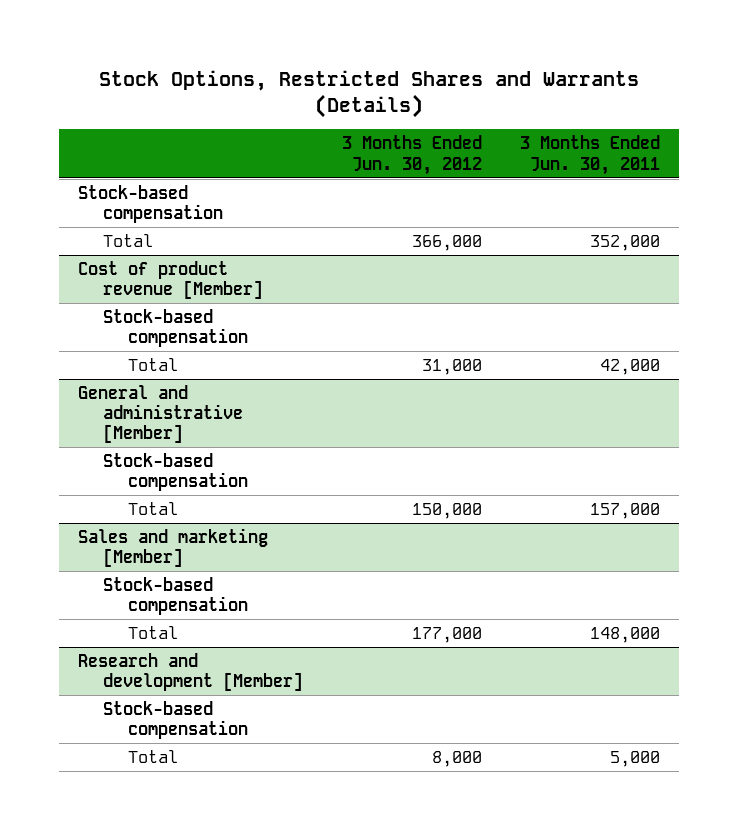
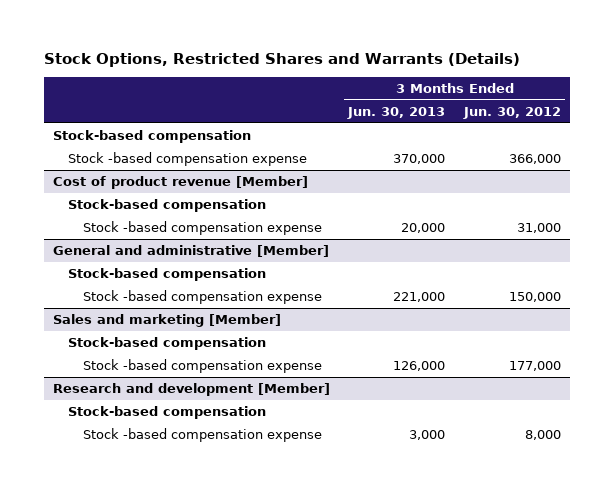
[519,135,660,175] 3 Months Ended Jun. 30, 2011 -> none
none -> [347,107,446,120] Jun. 30, 2013
[103,234,154,248] Total -> [68,152,308,167] Stock -based compensation expense
[127,358,178,372] Total -> [83,221,323,236] Stock -based compensation expense
[127,502,178,516] Total -> [83,290,323,305] Stock -based compensation expense
[127,626,178,640] Total -> [83,359,323,374] Stock -based compensation expense
[127,750,178,764] Total -> [83,428,323,443] Stock -based compensation expense

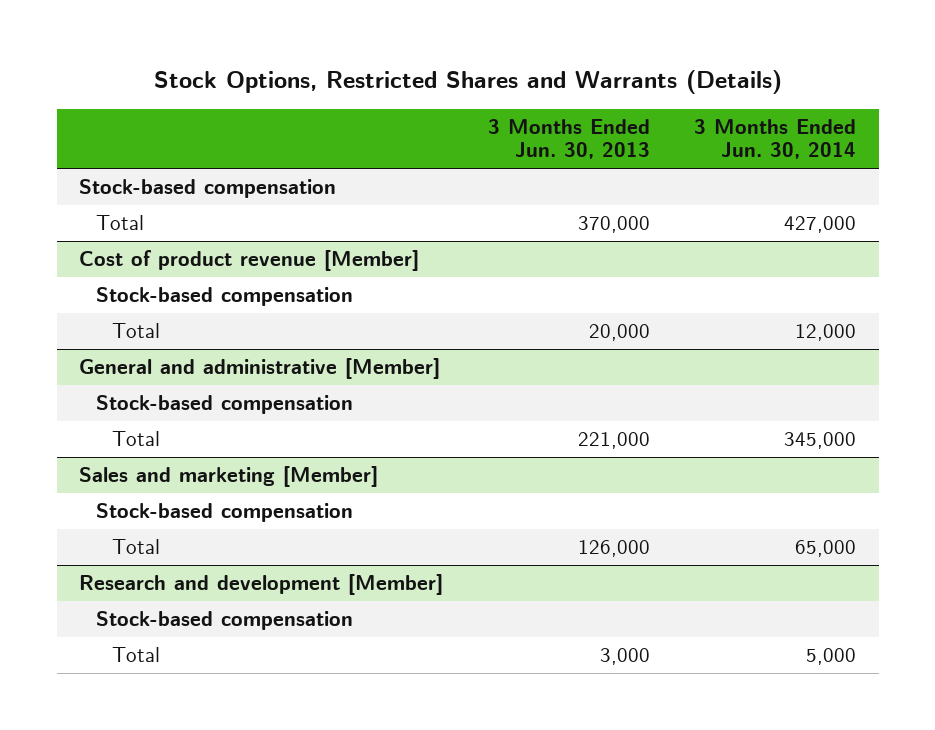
[462,107,561,120] Jun. 30, 2012 -> none
none -> [694,118,857,160] 3 Months Ended Jun. 30, 2014
[68,152,308,167] Stock -based compensation expense -> [95,215,144,231] Total
[83,221,323,236] Stock -based compensation expense -> [112,323,161,339] Total
[83,290,323,305] Stock -based compensation expense -> [112,431,161,447] Total
[83,359,323,374] Stock -based compensation expense -> [112,539,161,555] Total
[83,428,323,443] Stock -based compensation expense -> [112,647,161,663] Total

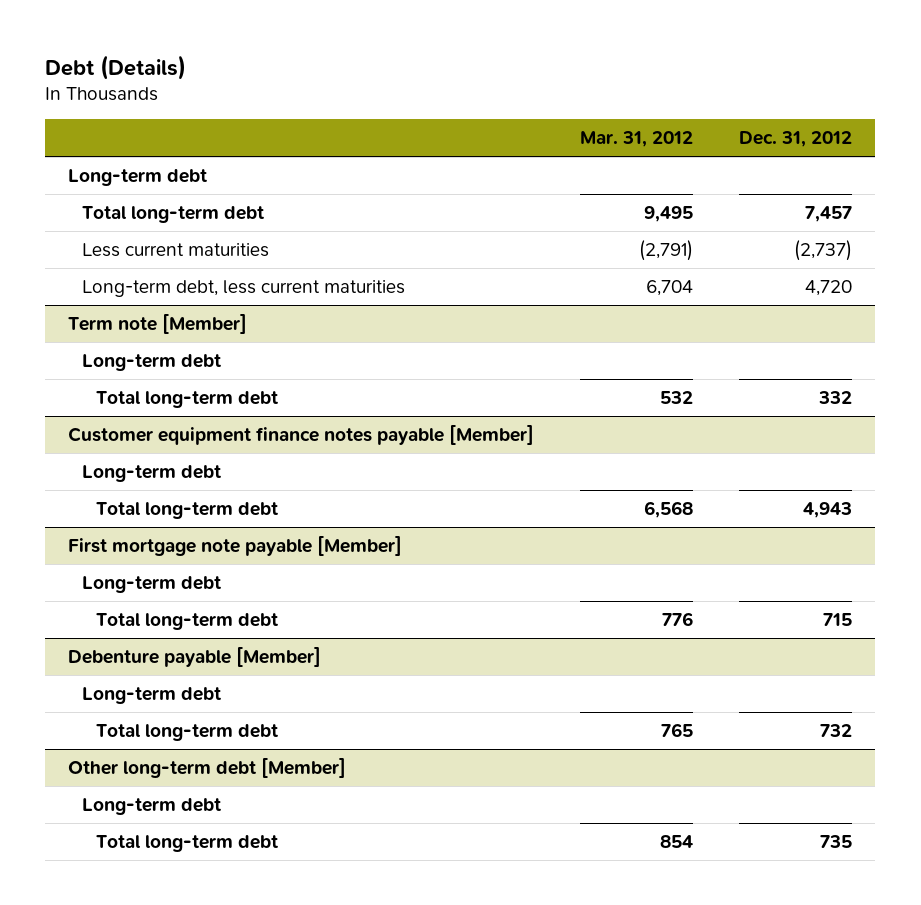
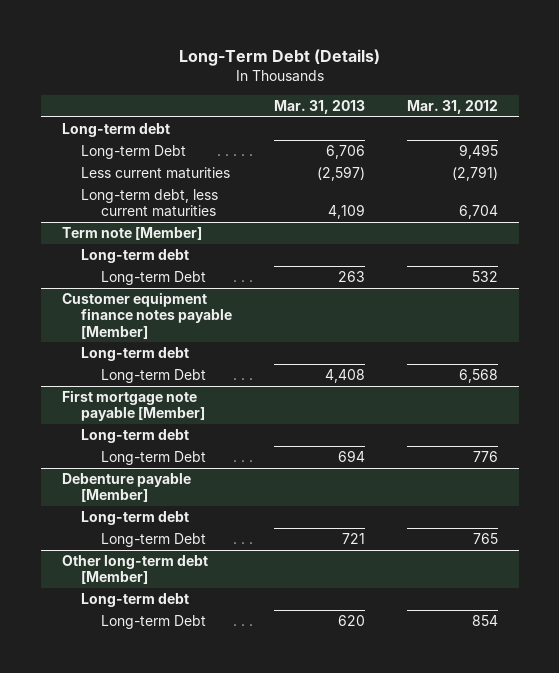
[45,54,187,80] Debt (Details) -> [178,49,380,67] Long-Term Debt (Details)
[739,131,853,148] Dec. 31, 2012 -> none
none -> [273,100,365,115] Mar. 31, 2013
[82,205,265,223] Total long-term debt -> [81,144,187,159] Long-term Debt
[95,390,278,408] Total long-term debt -> [100,270,206,285] Long-term Debt
[95,501,278,519] Total long-term debt -> [100,368,206,383] Long-term Debt
[95,612,278,630] Total long-term debt -> [100,450,206,465] Long-term Debt
[95,723,278,741] Total long-term debt -> [100,532,206,547] Long-term Debt
[95,834,278,852] Total long-term debt -> [100,614,206,629] Long-term Debt

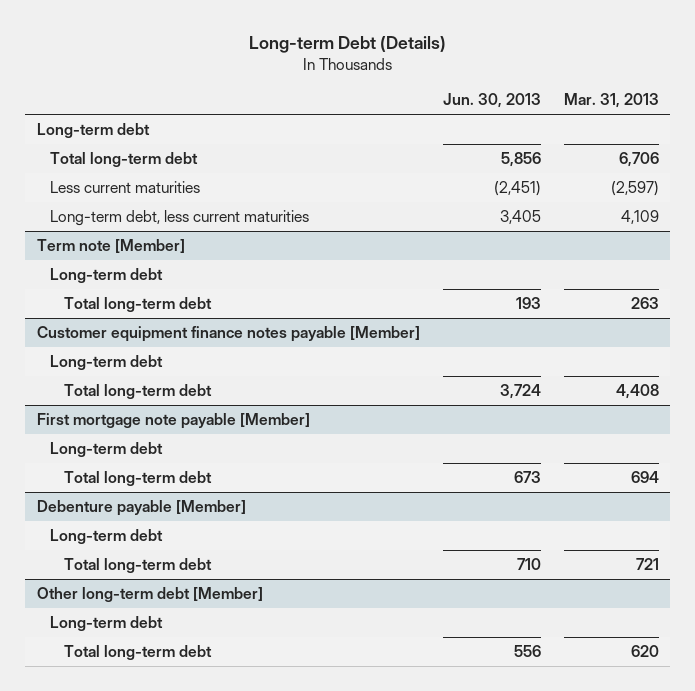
[178,49,380,67] Long-Term Debt (Details) -> [248,36,446,54] Long-term Debt (Details)
[406,100,498,115] Mar. 31, 2012 -> none
none -> [442,93,541,109] Jun. 30, 2013
[81,144,187,159] Long-term Debt -> [50,151,199,167] Total long-term debt
[100,270,206,285] Long-term Debt -> [63,296,212,312] Total long-term debt
[100,368,206,383] Long-term Debt -> [63,383,212,399] Total long-term debt
[100,450,206,465] Long-term Debt -> [63,470,212,486] Total long-term debt
[100,532,206,547] Long-term Debt -> [63,557,212,573] Total long-term debt
[100,614,206,629] Long-term Debt -> [63,644,212,660] Total long-term debt

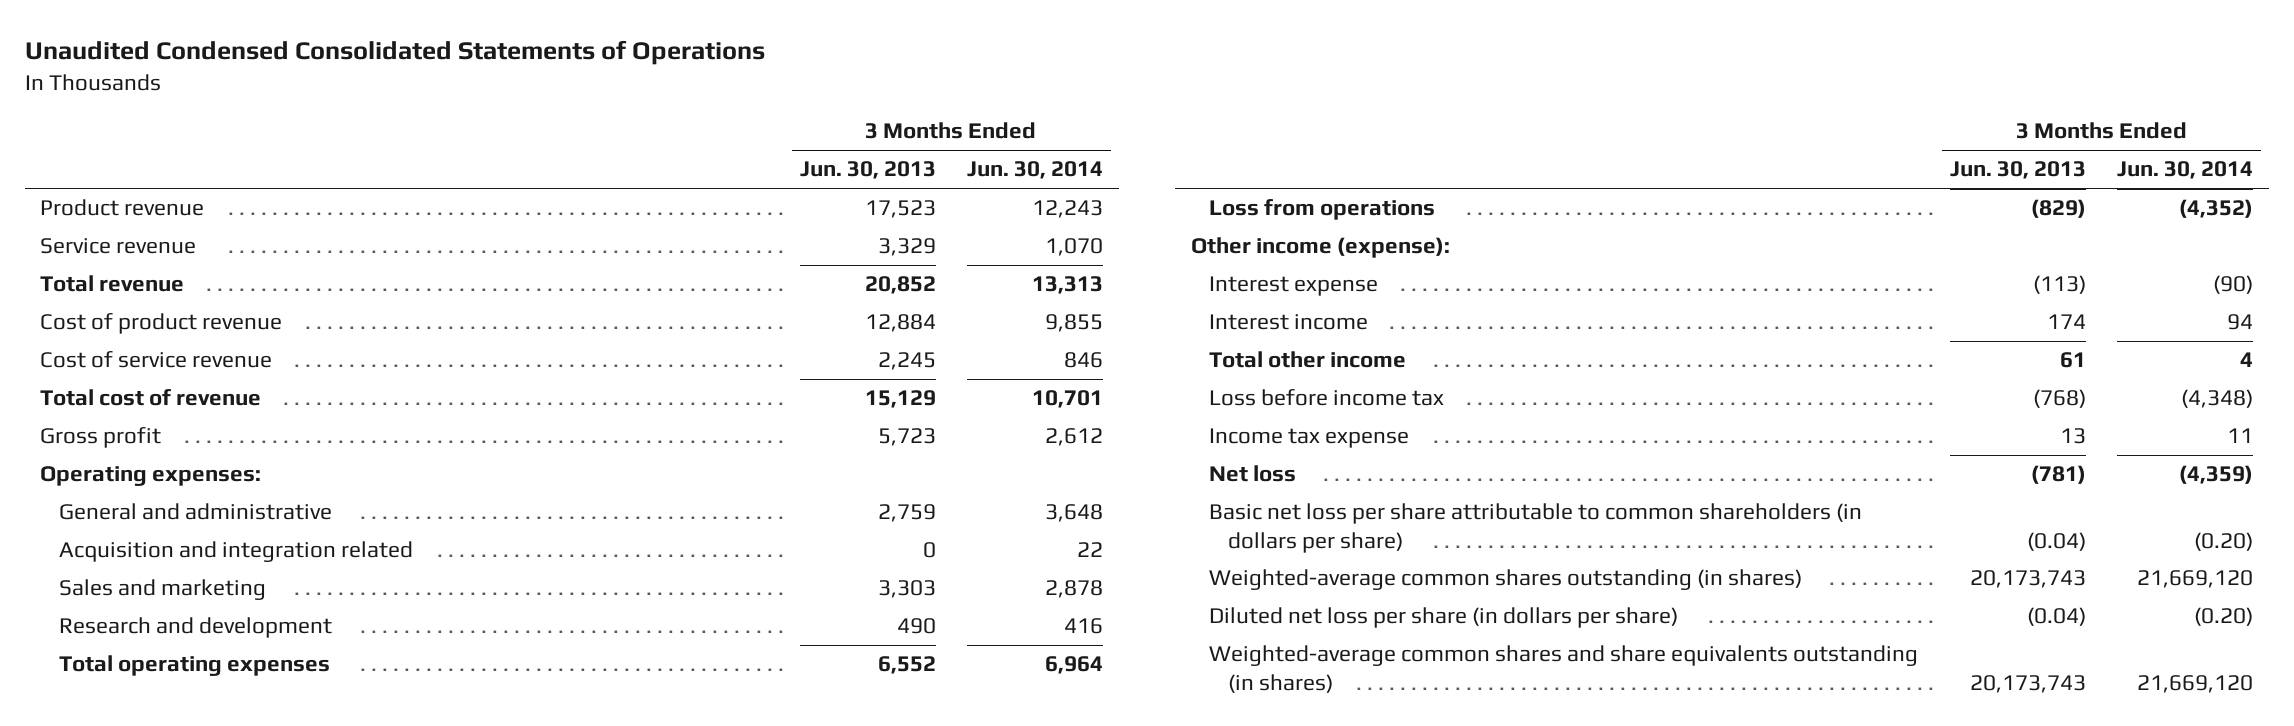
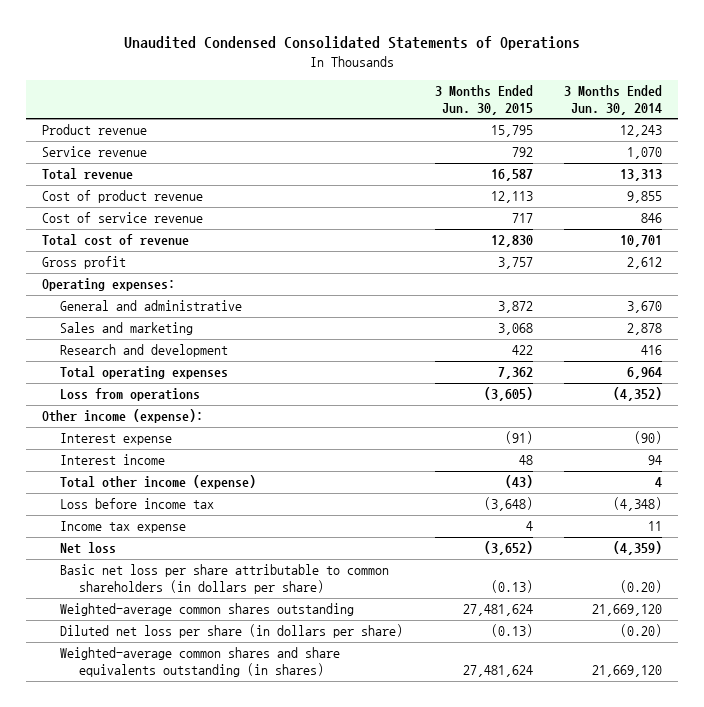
[799,161,936,180] Jun. 30, 2013 -> none
none -> [434,84,533,115] 3 Months Ended Jun. 30, 2015
[58,541,413,563] Acquisition and integration related -> none
[1045,504,1104,523] 3,648 -> [626,301,662,314] 3,670
[1209,351,1407,369] Total other income -> [60,475,257,490] Total other income (expense)
[1209,569,1803,591] Weighted-average common shares outstanding (in shares) -> [60,603,355,617] Weighted-average common shares outstanding

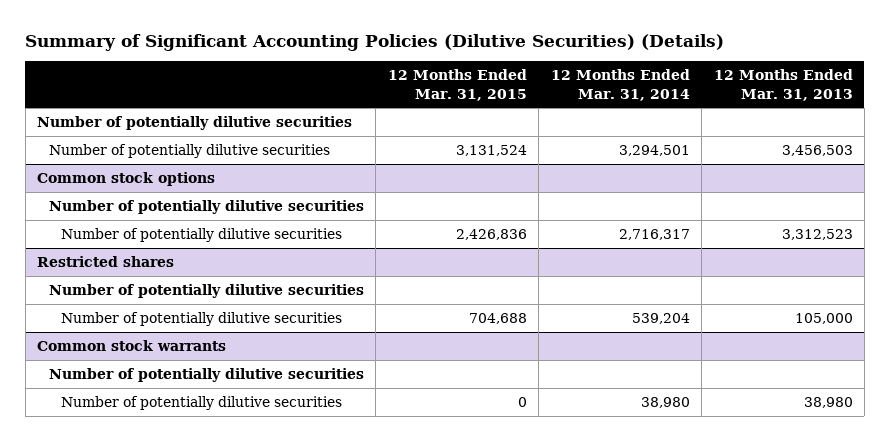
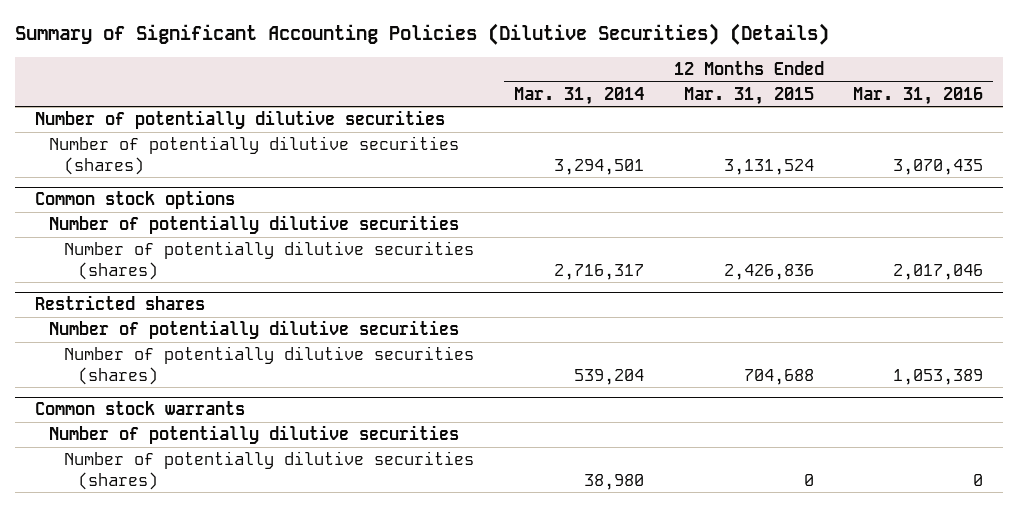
[713,69,853,101] 12 Months Ended Mar. 31, 2013 -> none
none -> [853,86,984,105] Mar. 31, 2016
[49,143,331,158] Number of potentially dilutive securities -> [49,136,460,175] Number of potentially dilutive securities (shares)
[60,227,342,242] Number of potentially dilutive securities -> [63,241,474,280] Number of potentially dilutive securities (shares)
[60,311,342,326] Number of potentially dilutive securities -> [63,346,474,385] Number of potentially dilutive securities (shares)
[60,395,342,410] Number of potentially dilutive securities -> [63,451,474,490] Number of potentially dilutive securities (shares)

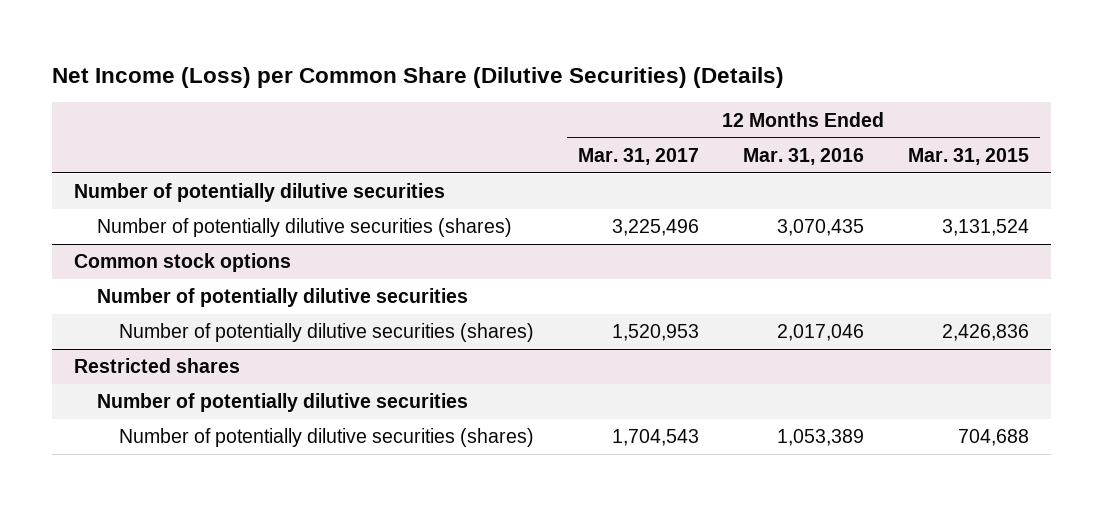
[14,23,829,46] Summary of Significant Accounting Policies (Dilutive Securities) (Details) -> [52,66,785,88] Net Income (Loss) per Common Share (Dilutive Securities) (Details)
[513,86,644,105] Mar. 31, 2014 -> none
none -> [577,148,699,166] Mar. 31, 2017
[34,401,245,416] Common stock warrants -> none
[49,425,460,445] Number of potentially dilutive securities -> none
[63,451,474,490] Number of potentially dilutive securities (shares) -> none

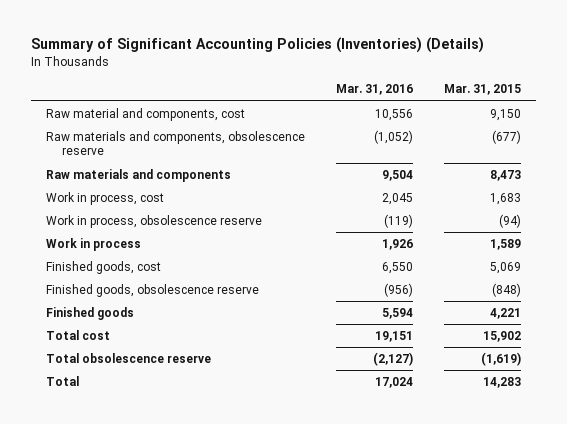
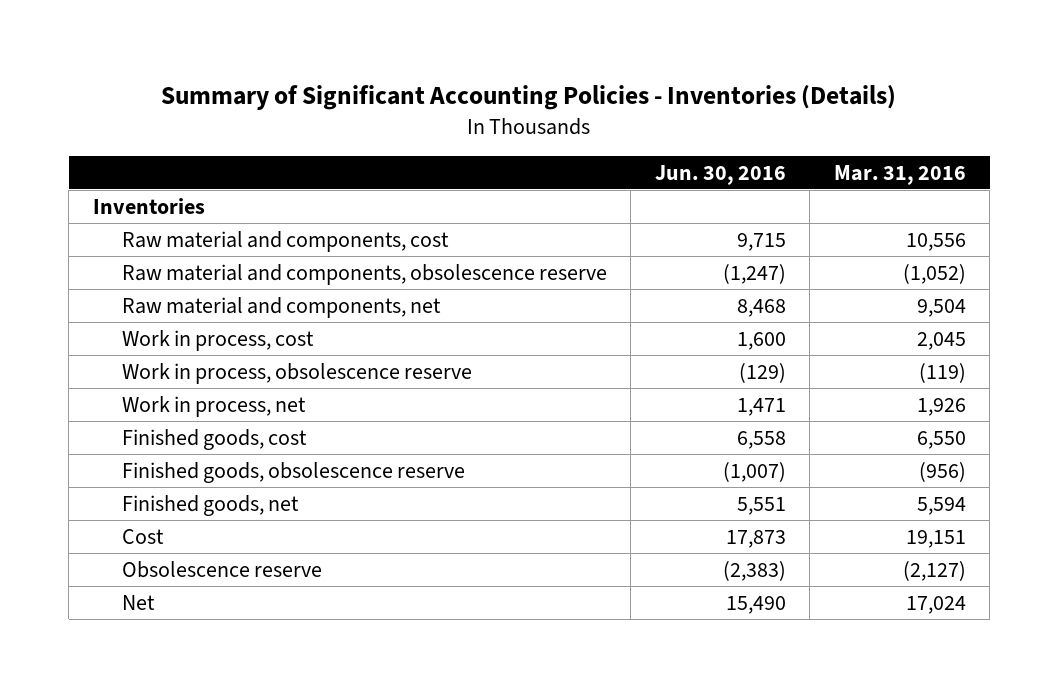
[30,37,484,54] Summary of Significant Accounting Policies (Inventories) (Details) -> [161,84,897,110] Summary of Significant Accounting Policies - Inventories (Details)
[443,84,521,96] Mar. 31, 2015 -> none
none -> [654,164,786,185] Jun. 30, 2016
none -> [92,197,205,214] Inventories
[46,130,306,156] Raw materials and components, obsolescence reserve -> [121,263,607,285] Raw material and components, obsolescence reserve
[46,168,232,182] Raw materials and components -> [121,296,441,318] Raw material and components, net
[46,237,142,251] Work in process -> [121,395,306,417] Work in process, net
[46,306,135,320] Finished goods -> [121,494,299,516] Finished goods, net
[46,329,111,340] Total cost -> [121,528,164,544] Cost
[46,352,212,363] Total obsolescence reserve -> [121,560,322,578] Obsolescence reserve
[46,375,80,386] Total -> [121,594,155,610] Net

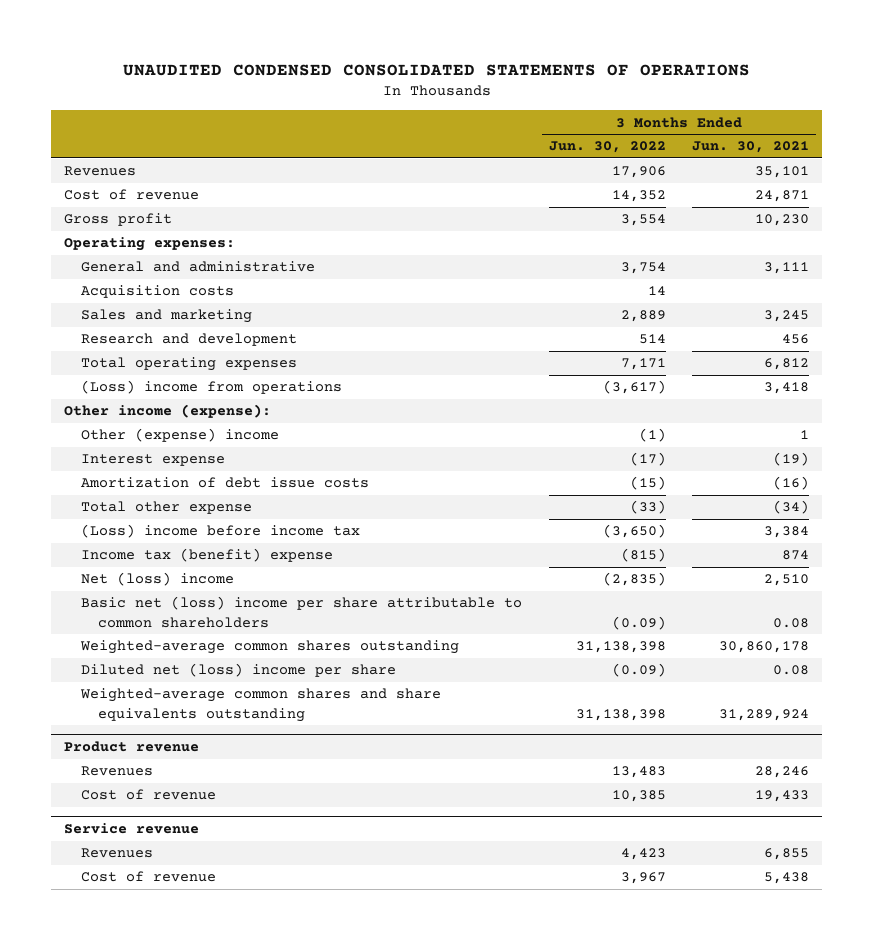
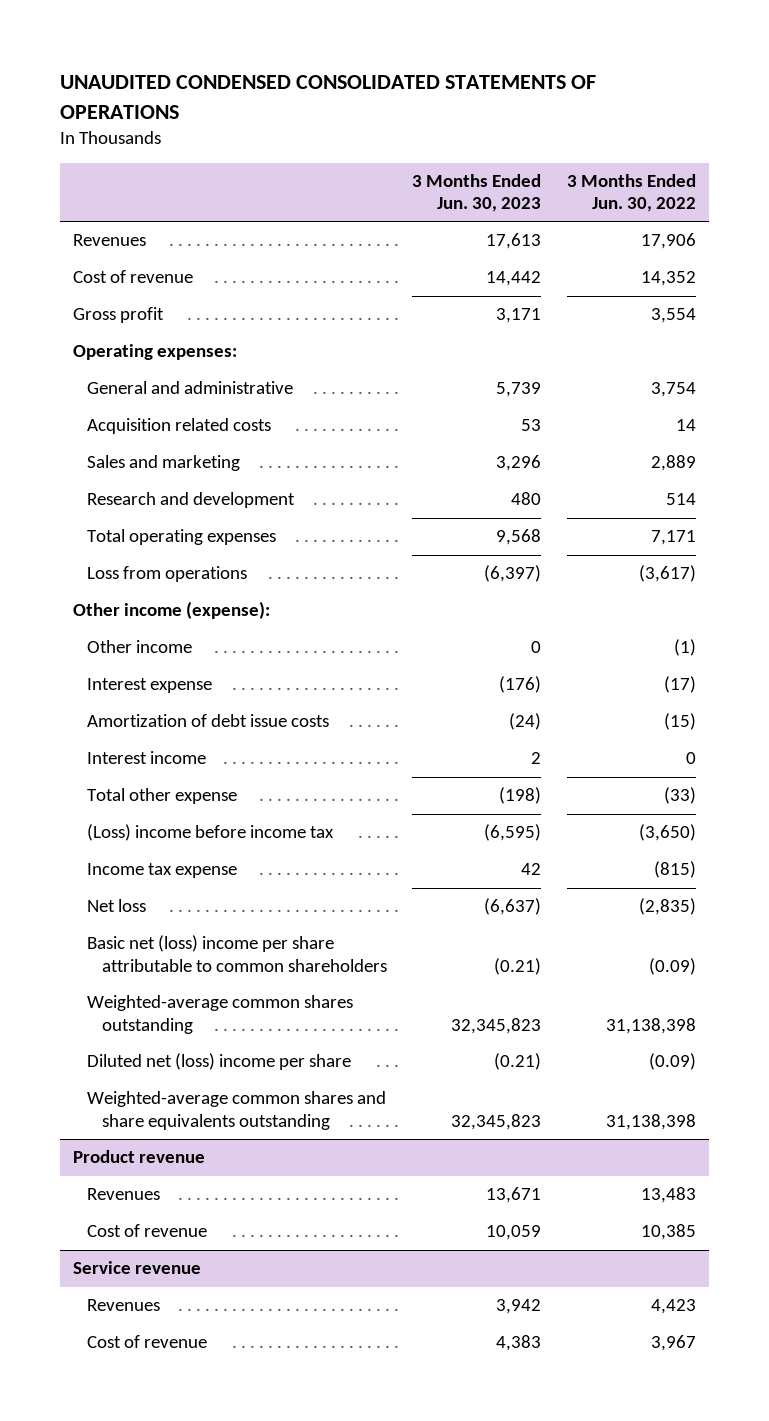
[692,141,810,154] Jun. 30, 2021 -> none
none -> [412,173,542,213] 3 Months Ended Jun. 30, 2023
[81,285,235,299] Acquisition costs -> [87,418,272,435] Acquisition related costs
[81,380,343,395] (Loss) income from operations -> [87,566,248,583] Loss from operations
[81,428,280,443] Other (expense) income -> [87,640,193,654] Other income
none -> [87,751,207,765] Interest income
[81,548,334,563] Income tax (benefit) expense -> [87,863,238,879] Income tax expense
[81,572,235,587] Net (loss) income -> [87,899,147,913] Net loss

